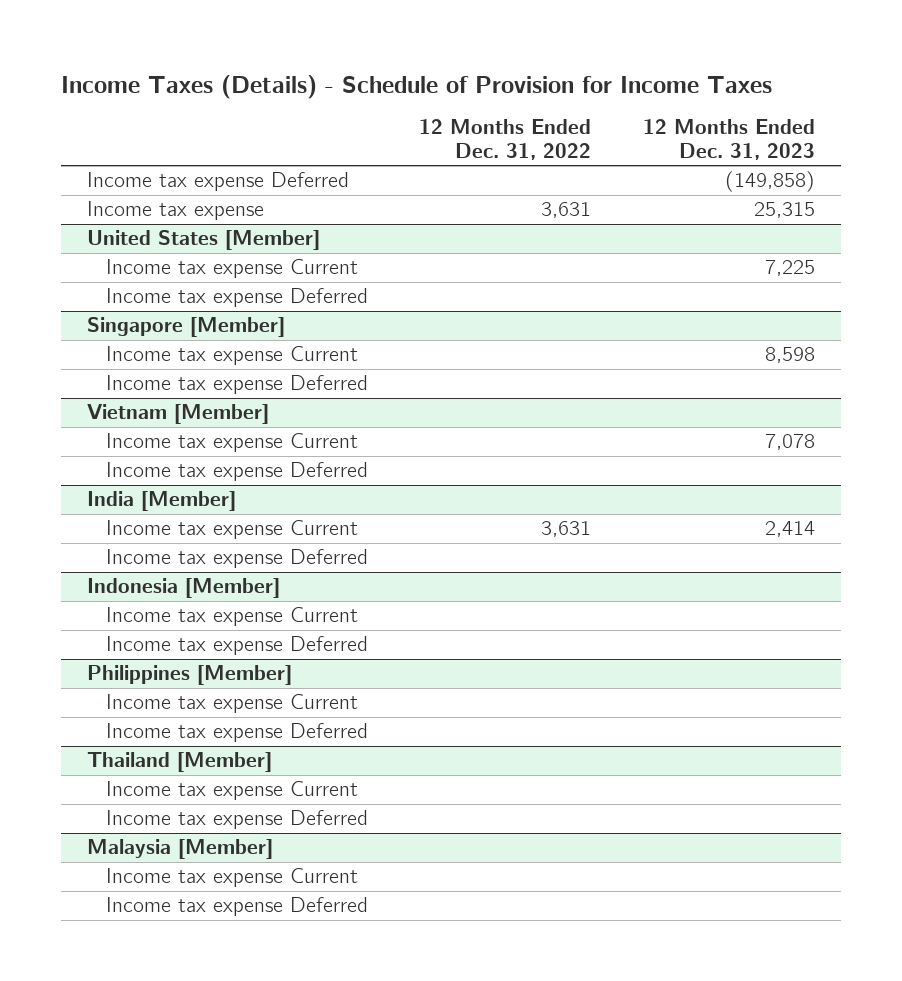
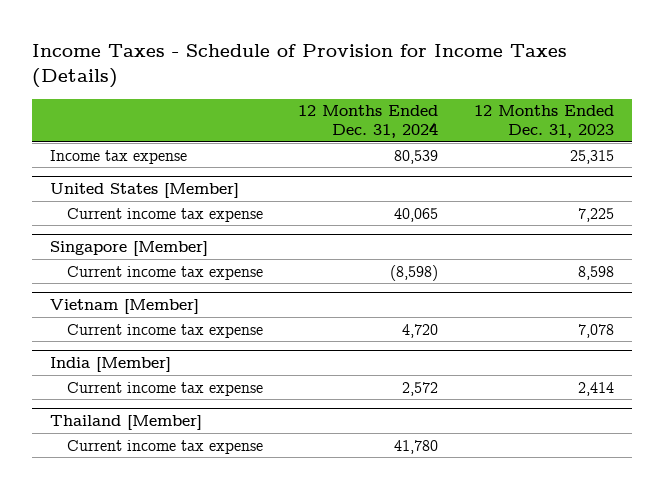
[61,74,773,99] Income Taxes (Details) - Schedule of Provision for Income Taxes -> [32,44,568,89] Income Taxes - Schedule of Provision for Income Taxes (Details)
[419,119,592,160] 12 Months Ended Dec. 31, 2022 -> none
none -> [298,105,439,139] 12 Months Ended Dec. 31, 2024
[87,172,350,192] Income tax expense Deferred -> none
[105,288,368,308] Income tax expense Deferred -> none
[105,259,358,279] Income tax expense Current -> [66,207,263,222] Current income tax expense
[105,375,368,395] Income tax expense Deferred -> none
[105,346,358,366] Income tax expense Current -> [66,265,263,280] Current income tax expense
[105,462,368,482] Income tax expense Deferred -> none
[105,433,358,453] Income tax expense Current -> [66,323,263,338] Current income tax expense
[105,549,368,569] Income tax expense Deferred -> none
[87,578,281,599] Indonesia [Member] -> none
[105,607,358,627] Income tax expense Current -> none
[105,636,368,656] Income tax expense Deferred -> none
[87,665,293,686] Philippines [Member] -> none
[105,694,358,714] Income tax expense Current -> none
[105,723,368,743] Income tax expense Deferred -> none
[105,520,358,540] Income tax expense Current -> [66,381,263,396] Current income tax expense
[105,810,368,830] Income tax expense Deferred -> none
[87,839,274,860] Malaysia [Member] -> none
[105,868,358,888] Income tax expense Current -> none
[105,897,368,917] Income tax expense Deferred -> none
[105,781,358,801] Income tax expense Current -> [66,439,263,454] Current income tax expense

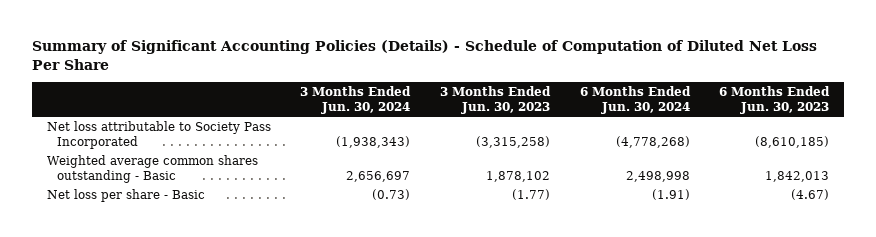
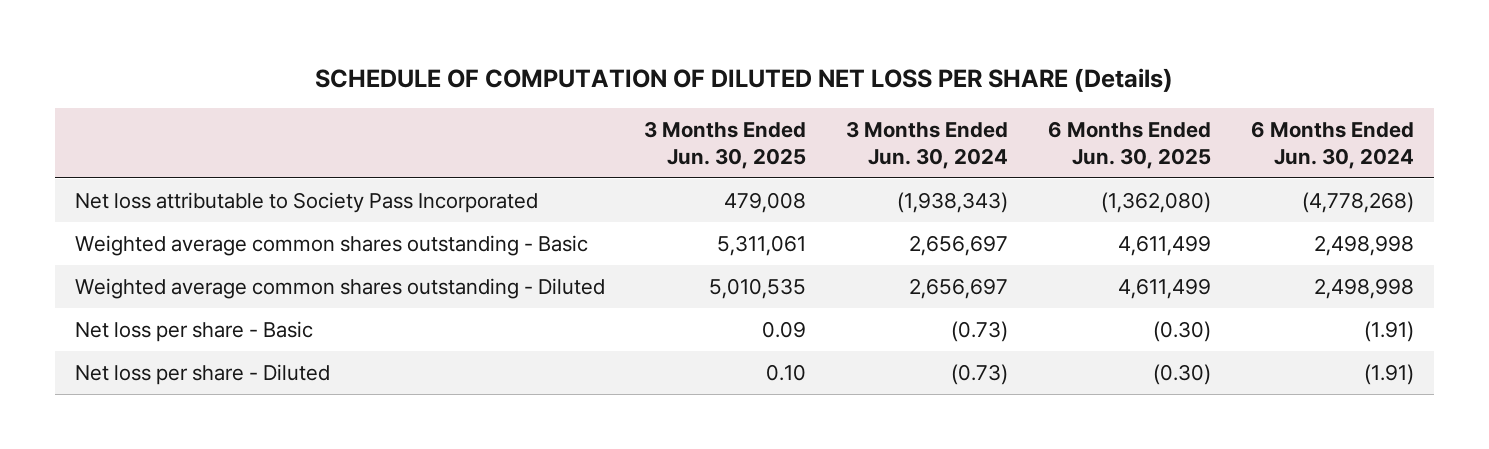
[32,39,818,70] Summary of Significant Accounting Policies (Details) - Schedule of Computation of Diluted Net Loss Per Share -> [315,68,1174,93] SCHEDULE OF COMPUTATION OF DILUTED NET LOSS PER SHARE (Details)
[440,86,552,114] 3 Months Ended Jun. 30, 2023 -> none
[719,86,831,114] 6 Months Ended Jun. 30, 2023 -> none
none -> [644,121,807,169] 3 Months Ended Jun. 30, 2025
none -> [1048,121,1212,169] 6 Months Ended Jun. 30, 2025
none -> [74,277,605,299] Weighted average common shares outstanding - Diluted
none -> [74,363,330,385] Net loss per share - Diluted

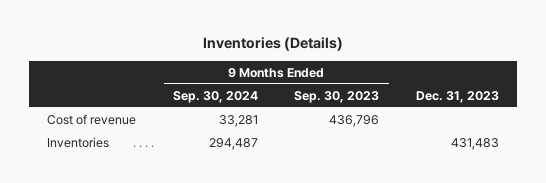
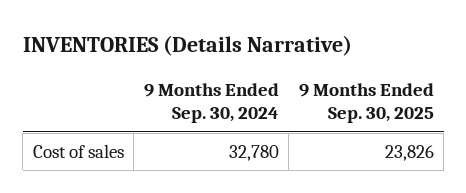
[203,37,344,52] Inventories (Details) -> [22,34,352,56] INVENTORIES (Details Narrative)
[294,90,380,103] Sep. 30, 2023 -> none
[416,90,500,103] Dec. 31, 2023 -> none
none -> [298,82,434,124] 9 Months Ended Sep. 30, 2025
[47,137,110,149] Inventories -> none
[47,114,137,126] Cost of revenue -> [32,143,124,158] Cost of sales
[218,115,258,128] 33,281 -> [228,144,279,161] 32,780

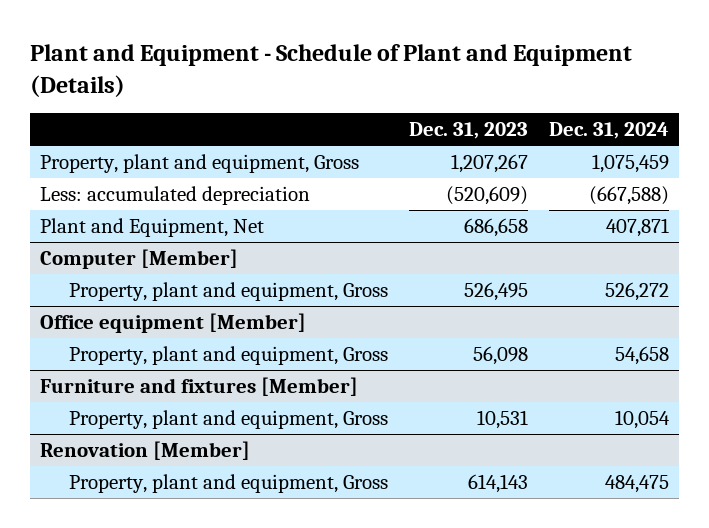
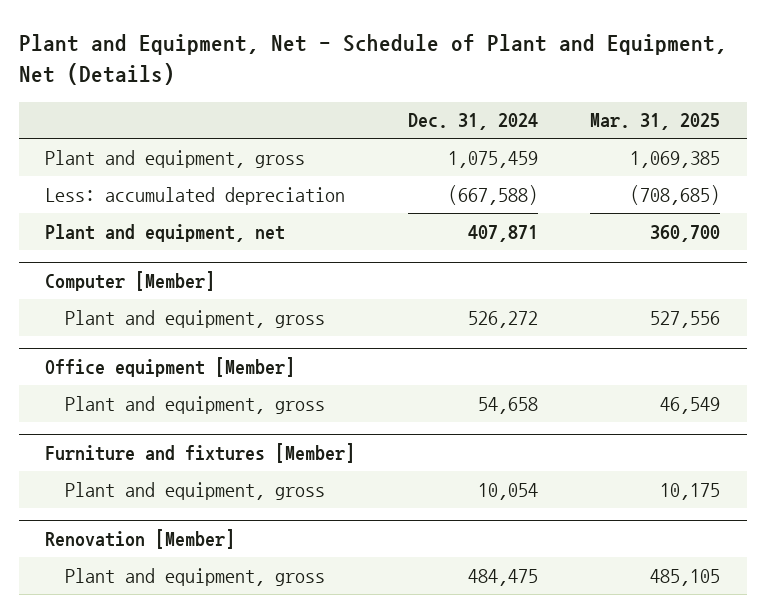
[29,44,632,97] Plant and Equipment - Schedule of Plant and Equipment (Details) -> [18,34,727,86] Plant and Equipment, Net - Schedule of Plant and Equipment, Net (Details)
[409,122,529,140] Dec. 31, 2023 -> none
none -> [590,113,721,131] Mar. 31, 2025
[40,153,360,173] Property, plant and equipment, Gross -> [45,149,306,168] Plant and equipment, gross
[40,217,265,237] Plant and Equipment, Net -> [45,223,286,242] Plant and equipment, net
[69,281,389,301] Property, plant and equipment, Gross -> [65,309,326,328] Plant and equipment, gross
[69,345,389,365] Property, plant and equipment, Gross -> [65,395,326,414] Plant and equipment, gross
[69,409,389,429] Property, plant and equipment, Gross -> [65,481,326,500] Plant and equipment, gross
[69,473,389,493] Property, plant and equipment, Gross -> [65,567,326,586] Plant and equipment, gross

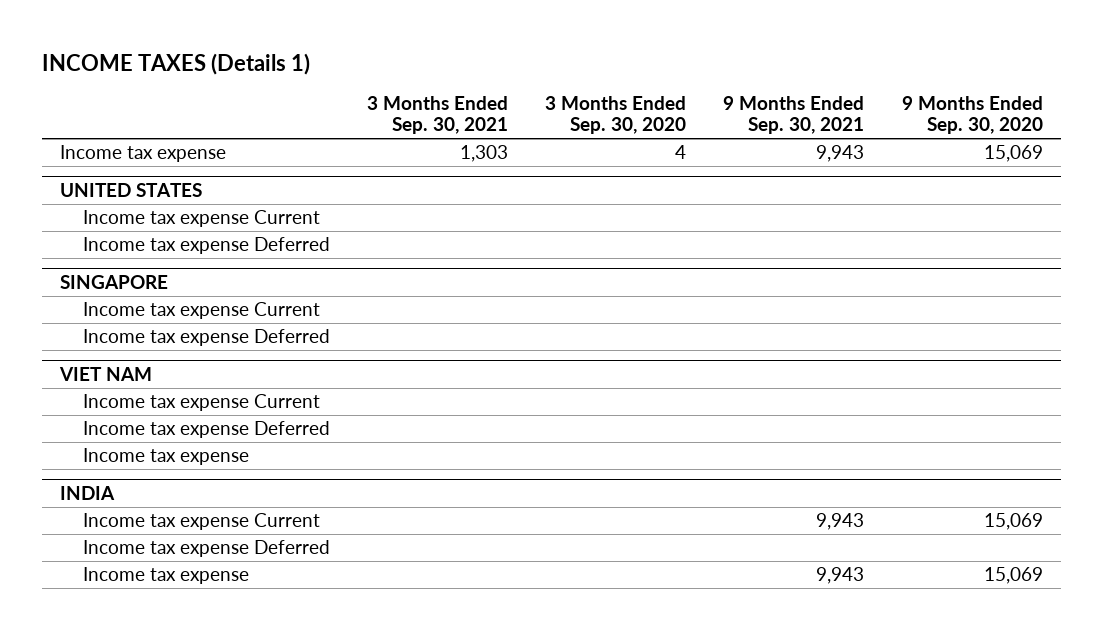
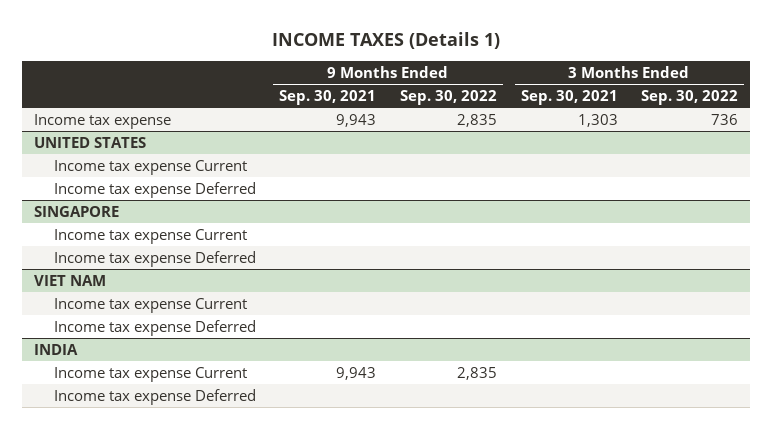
[545,95,687,135] 3 Months Ended Sep. 30, 2020 -> none
[901,95,1043,135] 9 Months Ended Sep. 30, 2020 -> none
none -> [399,89,497,105] Sep. 30, 2022
none -> [641,89,739,105] Sep. 30, 2022
[82,448,249,466] Income tax expense -> none
[82,567,249,585] Income tax expense -> none

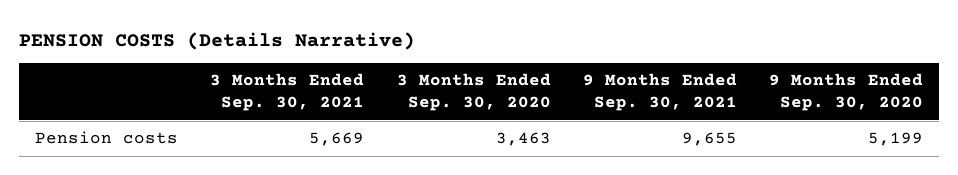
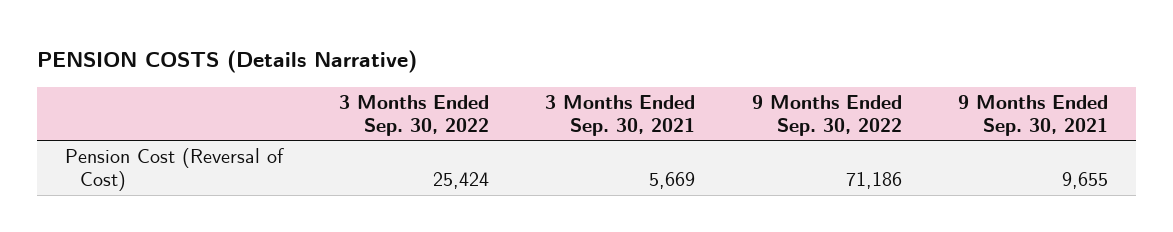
[396,73,551,112] 3 Months Ended Sep. 30, 2020 -> none
[769,73,924,112] 9 Months Ended Sep. 30, 2020 -> none
none -> [339,94,490,136] 3 Months Ended Sep. 30, 2022
none -> [751,94,902,136] 9 Months Ended Sep. 30, 2022
[34,131,178,145] Pension costs -> [65,148,285,192] Pension Cost (Reversal of Cost)

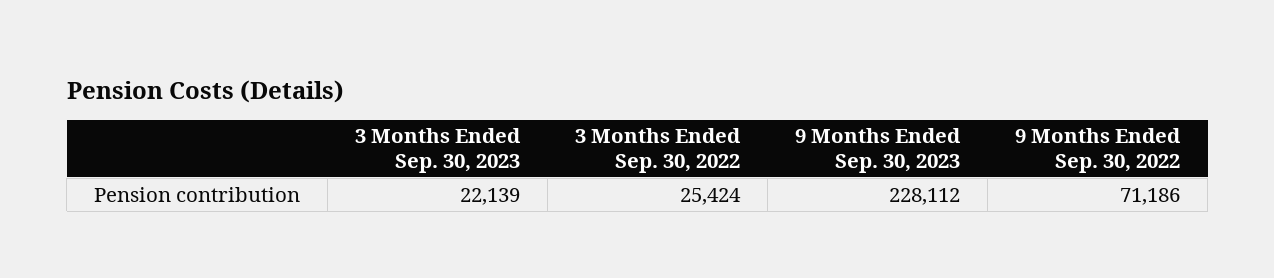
[37,50,418,74] PENSION COSTS (Details Narrative) -> [66,79,344,103] Pension Costs (Details)
[545,94,696,136] 3 Months Ended Sep. 30, 2021 -> none
[957,94,1108,136] 9 Months Ended Sep. 30, 2021 -> none
none -> [355,128,522,174] 3 Months Ended Sep. 30, 2023
none -> [795,128,962,174] 9 Months Ended Sep. 30, 2023
[65,148,285,192] Pension Cost (Reversal of Cost) -> [94,186,301,202] Pension contribution

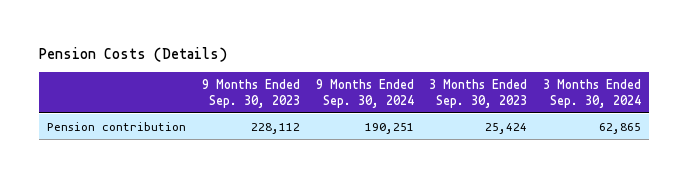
[575,128,742,174] 3 Months Ended Sep. 30, 2022 -> none
[1015,128,1182,174] 9 Months Ended Sep. 30, 2022 -> none
none -> [315,78,414,108] 9 Months Ended Sep. 30, 2024
none -> [543,78,642,108] 3 Months Ended Sep. 30, 2024
[460,187,521,205] 22,139 -> [485,122,528,134] 25,424

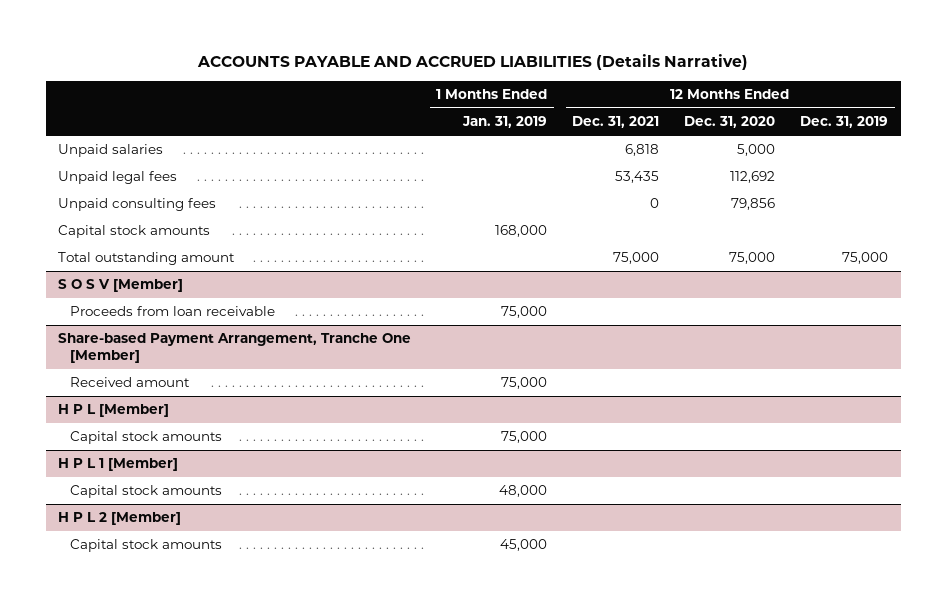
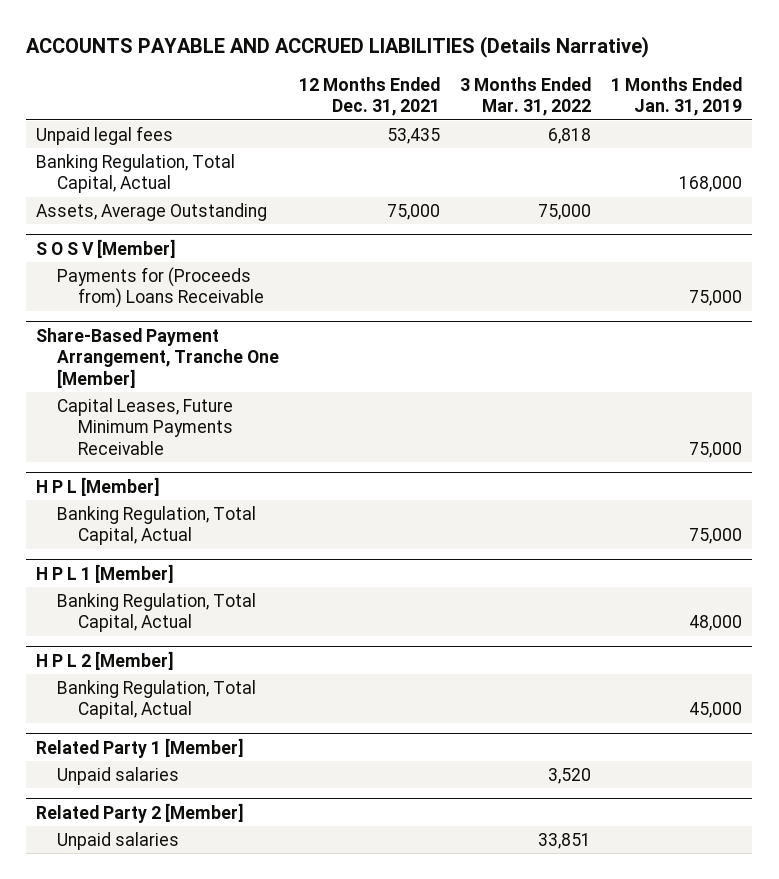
[684,116,776,129] Dec. 31, 2020 -> none
[800,116,889,129] Dec. 31, 2019 -> none
none -> [460,76,592,117] 3 Months Ended Mar. 31, 2022
[58,144,164,158] Unpaid salaries -> none
[58,198,217,212] Unpaid consulting fees -> none
[58,225,211,239] Capital stock amounts -> [36,153,236,194] Banking Regulation, Total Capital, Actual
[58,252,236,266] Total outstanding amount -> [36,202,268,221] Assets, Average Outstanding
[69,306,275,317] Proceeds from loan receivable -> [57,266,265,309] Payments for (Proceeds from) Loans Receivable
[58,333,412,364] Share-based Payment Arrangement, Tranche One [Member] -> [36,327,280,388] Share-Based Payment Arrangement, Tranche One [Member]
[69,377,190,388] Received amount -> [57,397,234,456] Capital Leases, Future Minimum Payments Receivable
[69,431,222,445] Capital stock amounts -> [57,505,257,546] Banking Regulation, Total Capital, Actual
[69,485,222,499] Capital stock amounts -> [57,592,257,633] Banking Regulation, Total Capital, Actual
[69,539,222,553] Capital stock amounts -> [57,679,257,720] Banking Regulation, Total Capital, Actual
none -> [36,737,245,758] Related Party 1 [Member]
none -> [57,766,180,785] Unpaid salaries
none -> [36,802,245,823] Related Party 2 [Member]
none -> [57,831,180,850] Unpaid salaries

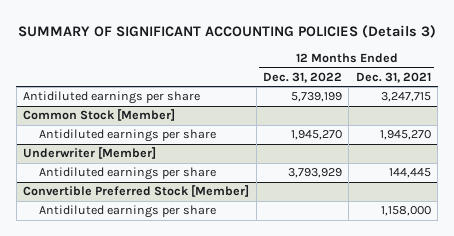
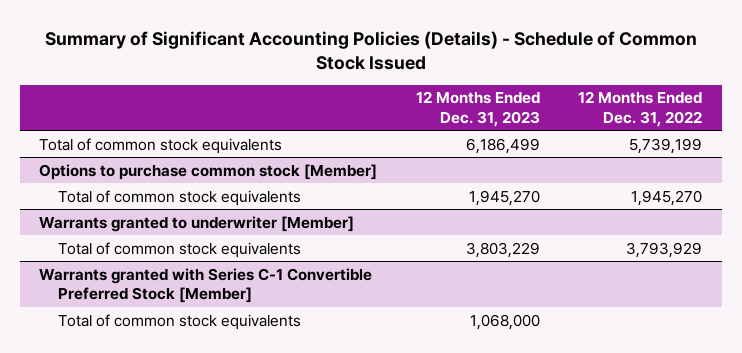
[17,25,436,39] SUMMARY OF SIGNIFICANT ACCOUNTING POLICIES (Details 3) -> [44,30,697,70] Summary of Significant Accounting Policies (Details) - Schedule of Common Stock Issued
[355,71,431,83] Dec. 31, 2021 -> none
none -> [415,91,540,127] 12 Months Ended Dec. 31, 2023
[23,147,157,160] Underwriter [Member] -> none
[23,91,201,105] Antidiluted earnings per share -> [39,137,283,154] Total of common stock equivalents
[23,109,176,122] Common Stock [Member] -> [39,163,378,180] Options to purchase common stock [Member]
[38,129,216,143] Antidiluted earnings per share -> [57,189,301,206] Total of common stock equivalents
none -> [39,215,355,232] Warrants granted to underwriter [Member]
[38,167,216,181] Antidiluted earnings per share -> [57,241,301,258] Total of common stock equivalents
[23,185,250,198] Convertible Preferred Stock [Member] -> [39,267,373,304] Warrants granted with Series C-1 Convertible Preferred Stock [Member]
[38,205,216,219] Antidiluted earnings per share -> [57,313,301,330] Total of common stock equivalents

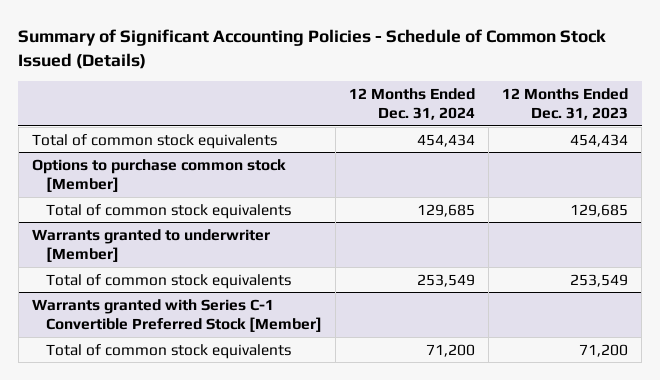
[44,30,697,70] Summary of Significant Accounting Policies (Details) - Schedule of Common Stock Issued -> [18,29,607,69] Summary of Significant Accounting Policies - Schedule of Common Stock Issued (Details)
[578,91,703,127] 12 Months Ended Dec. 31, 2022 -> none
none -> [349,87,476,121] 12 Months Ended Dec. 31, 2024
[465,137,540,154] 6,186,499 -> [570,133,629,147] 454,434
[468,189,540,206] 1,945,270 -> [570,203,629,217] 129,685
[465,241,540,258] 3,803,229 -> [570,273,629,287] 253,549
[469,313,540,330] 1,068,000 -> [579,343,629,357] 71,200

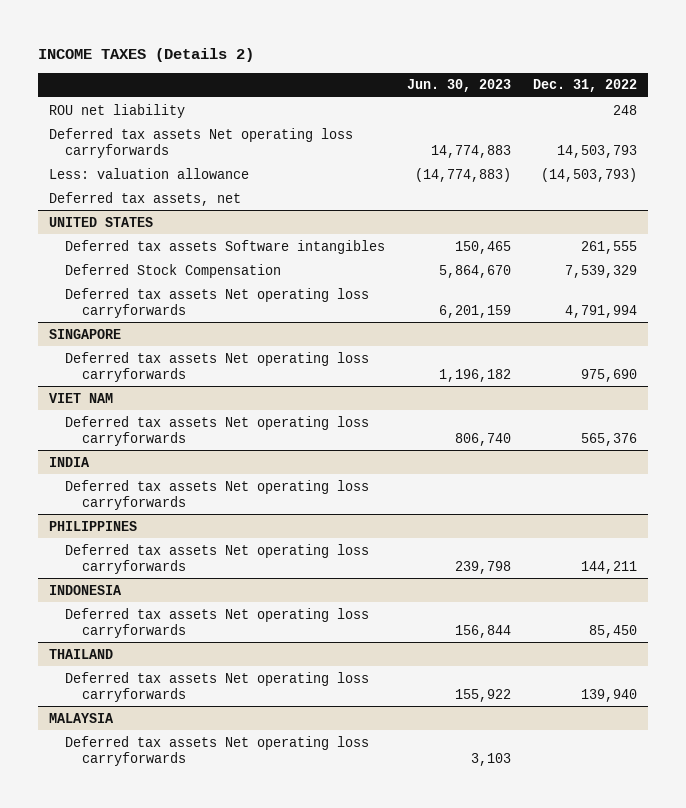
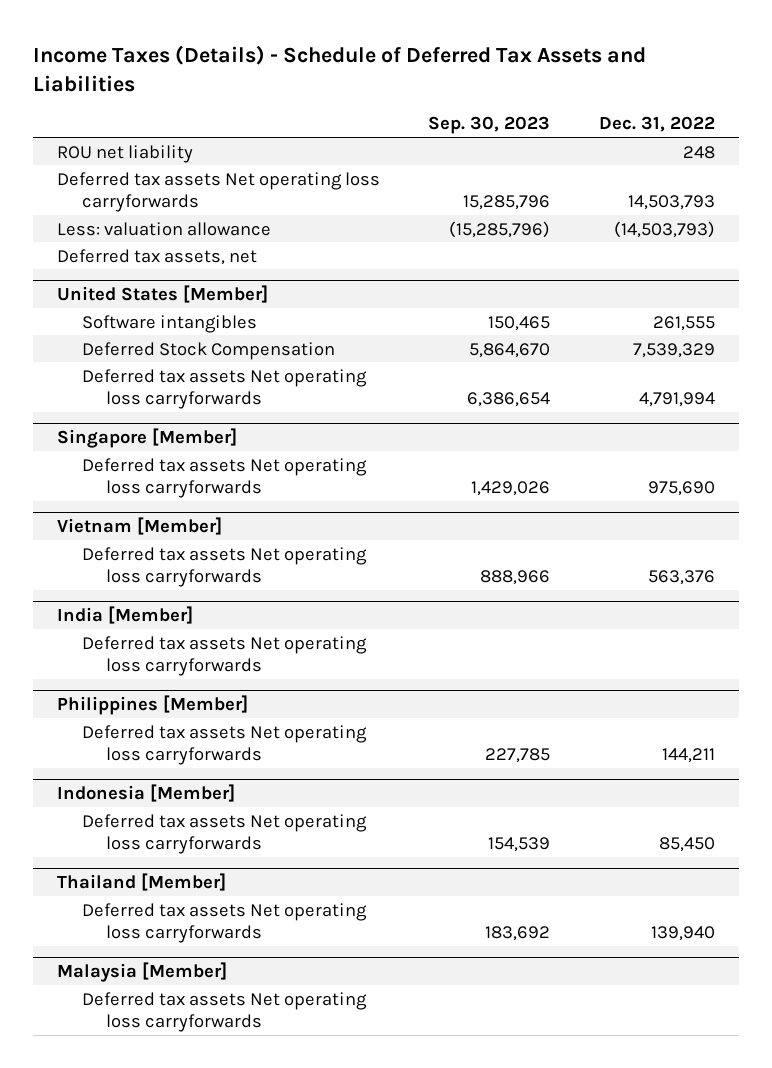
[38,48,255,63] INCOME TAXES (Details 2) -> [32,45,646,93] Income Taxes (Details) - Schedule of Deferred Tax Assets and Liabilities
[407,79,512,93] Jun. 30, 2023 -> none
none -> [428,116,551,135] Sep. 30, 2023
[49,216,154,227] UNITED STATES -> [57,284,269,303] United States [Member]
[65,239,386,254] Deferred tax assets Software intangibles -> [81,314,257,333] Software intangibles
[49,328,122,339] SINGAPORE -> [57,427,238,448] Singapore [Member]
[49,392,114,403] VIET NAM -> [57,516,223,535] Vietnam [Member]
[581,432,638,446] 565,376 -> [647,569,715,585] 563,376
[49,456,91,467] INDIA -> [57,605,194,624] India [Member]
[49,520,138,531] PHILIPPINES -> [57,694,249,715] Philippines [Member]
[49,584,123,595] INDONESIA -> [57,783,236,802] Indonesia [Member]
[49,648,114,659] THAILAND -> [57,872,227,891] Thailand [Member]
[49,712,115,723] MALAYSIA -> [57,961,228,982] Malaysia [Member]

